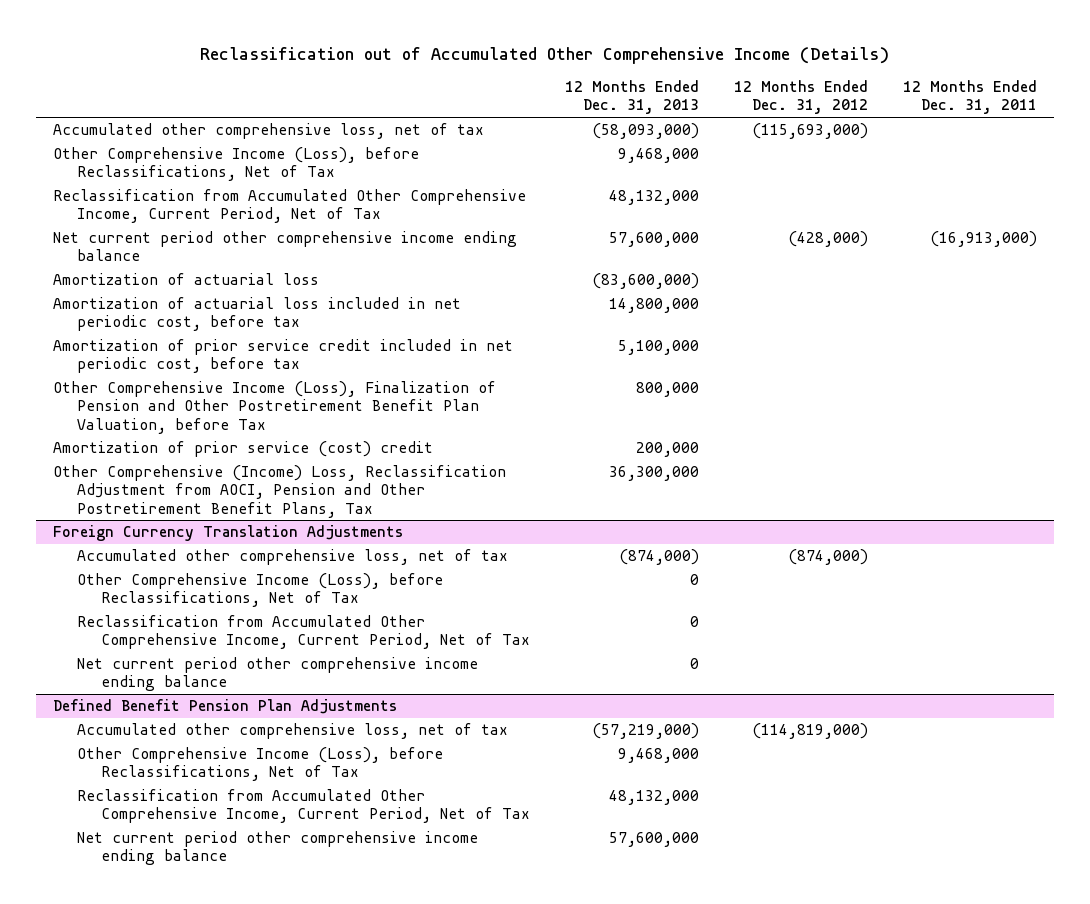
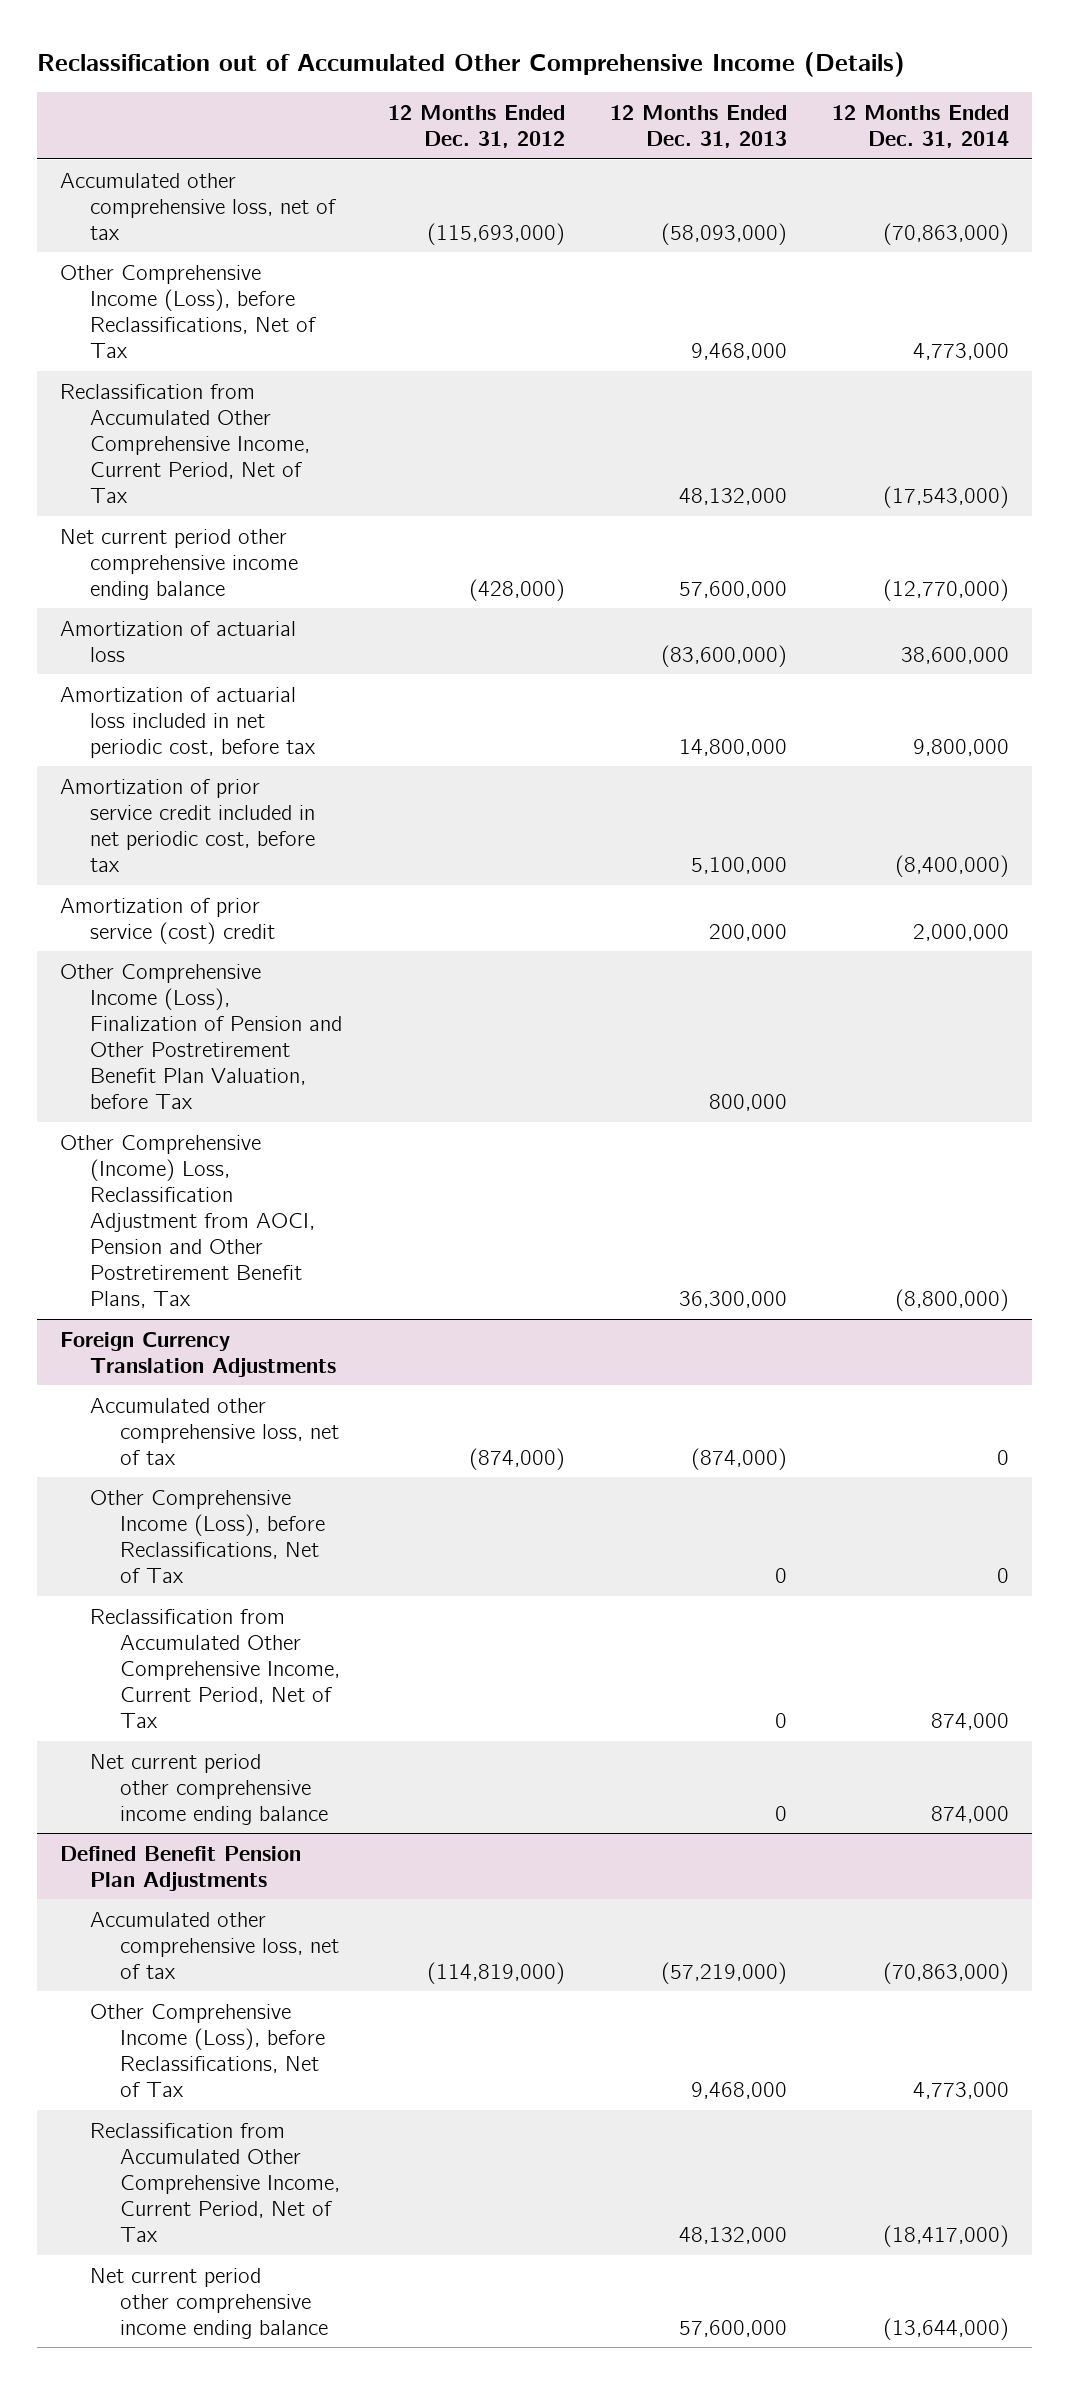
[902,80,1037,115] 12 Months Ended Dec. 31, 2011 -> none
none -> [832,104,1010,149] 12 Months Ended Dec. 31, 2014
[53,381,497,434] Other Comprehensive Income (Loss), Finalization of Pension and Other Postretirement Benefit Plan Valuation, before Tax -> [60,963,343,1110] Other Comprehensive Income (Loss), Finalization of Pension and Other Postretirement Benefit Plan Valuation, before Tax

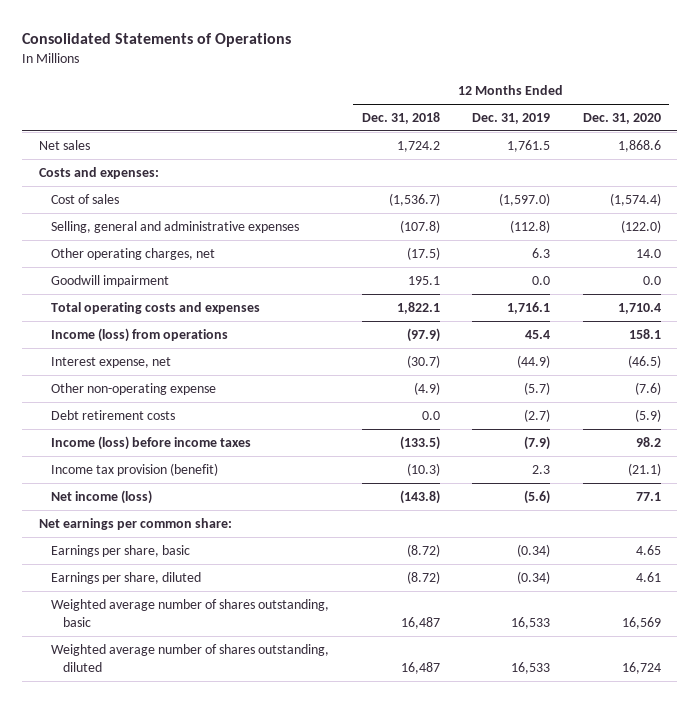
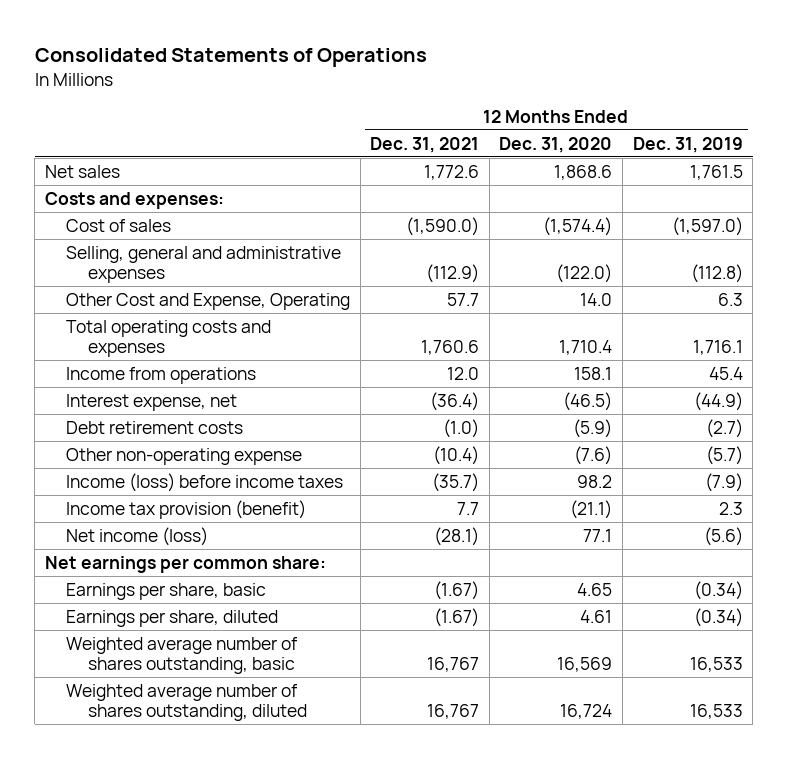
[361,112,440,125] Dec. 31, 2018 -> none
none -> [370,136,480,153] Dec. 31, 2021
[51,274,170,287] Goodwill impairment -> none
[51,247,216,260] Other operating charges, net -> [66,292,351,310] Other Cost and Expense, Operating
[51,327,229,342] Income (loss) from operations -> [66,366,257,384] Income from operations
[51,382,217,395] Other non-operating expense -> [66,447,303,465] Other non-operating expense

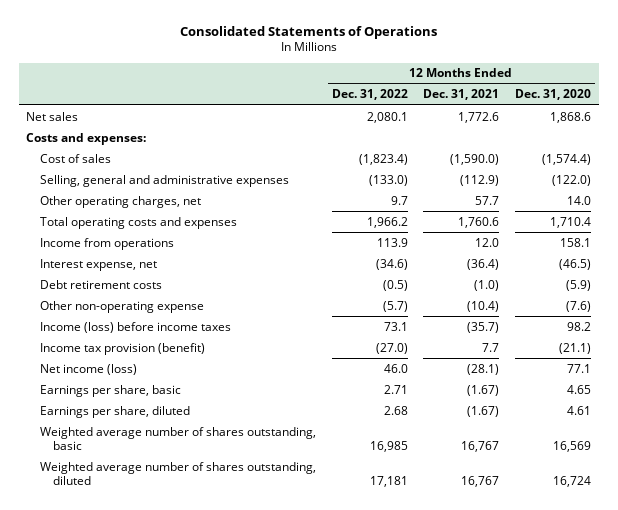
[632,136,743,153] Dec. 31, 2019 -> none
none -> [331,89,408,101] Dec. 31, 2022
[66,292,351,310] Other Cost and Expense, Operating -> [39,195,201,208] Other operating charges, net
[44,555,326,573] Net earnings per common share: -> none

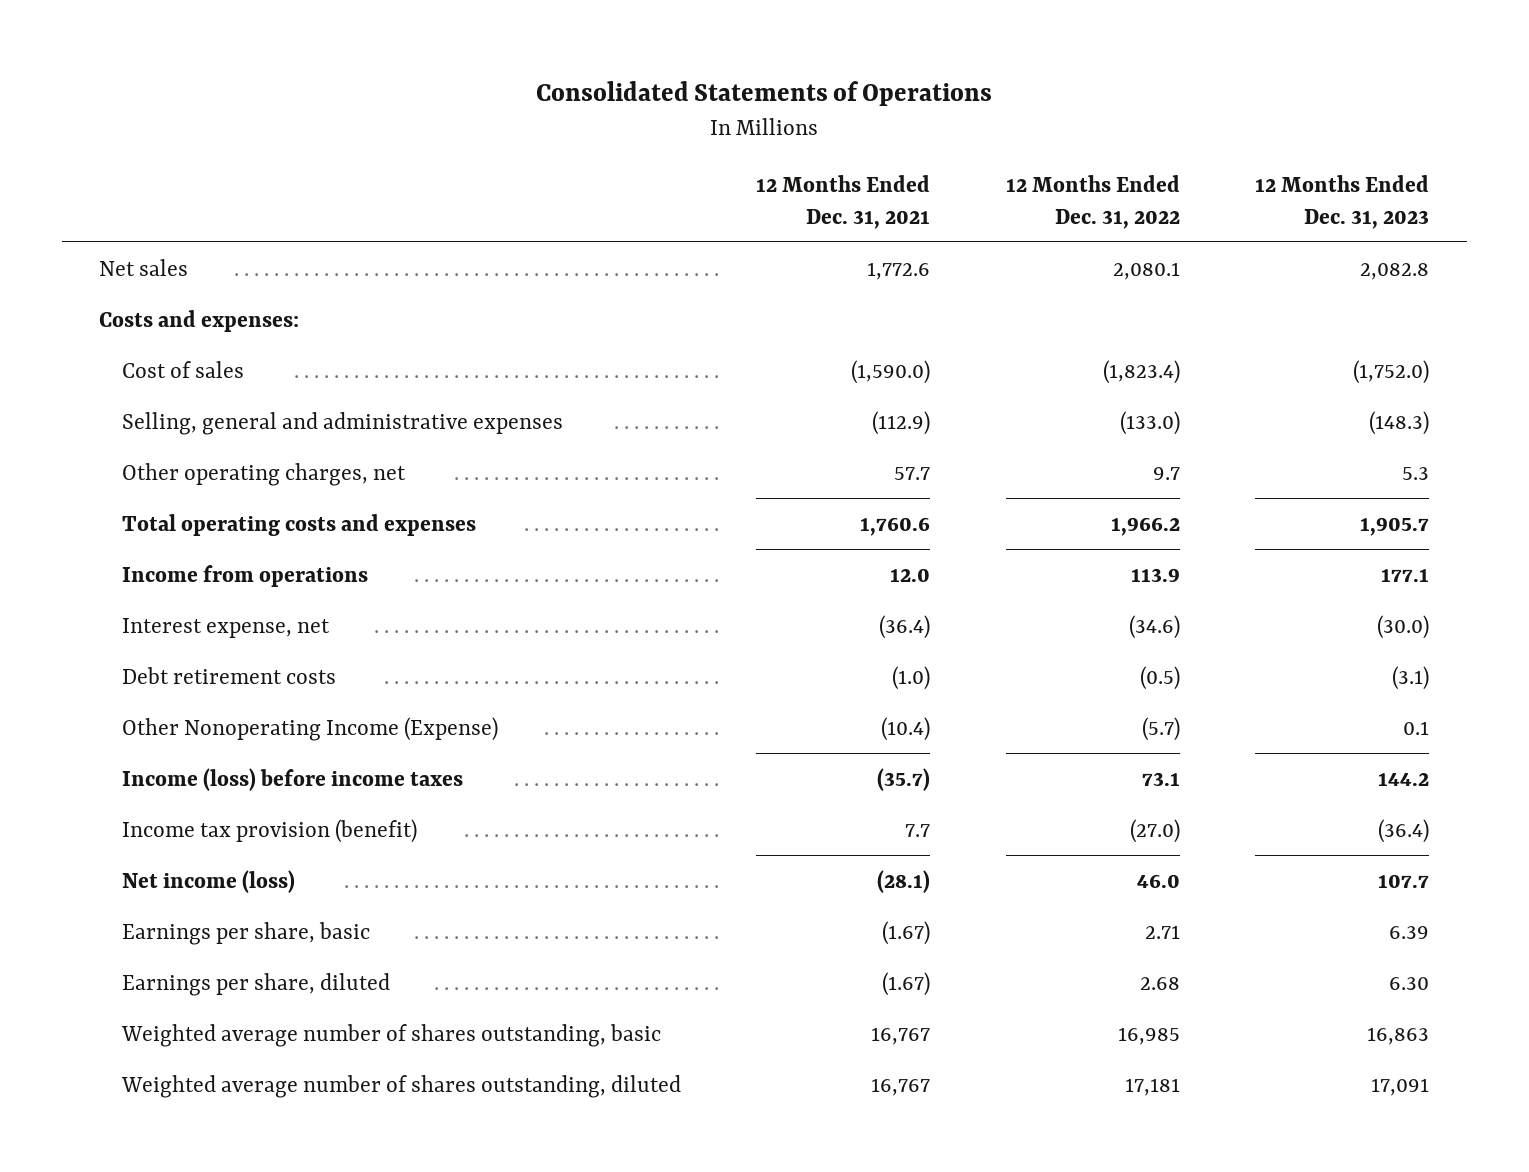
[515,89,592,101] Dec. 31, 2020 -> none
none -> [1255,175,1430,229] 12 Months Ended Dec. 31, 2023
[39,300,204,313] Other non-operating expense -> [121,716,498,741] Other Nonoperating Income (Expense)

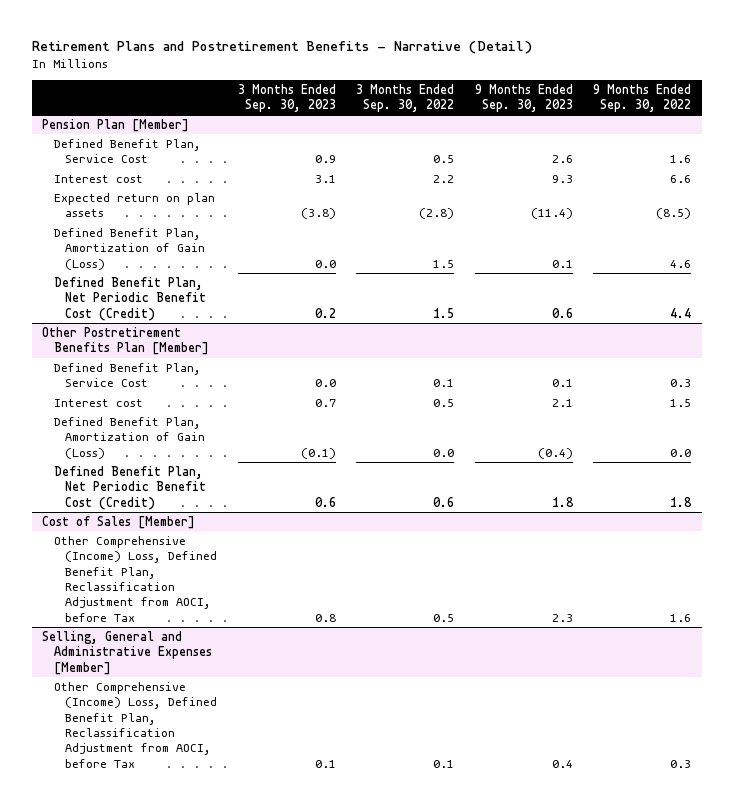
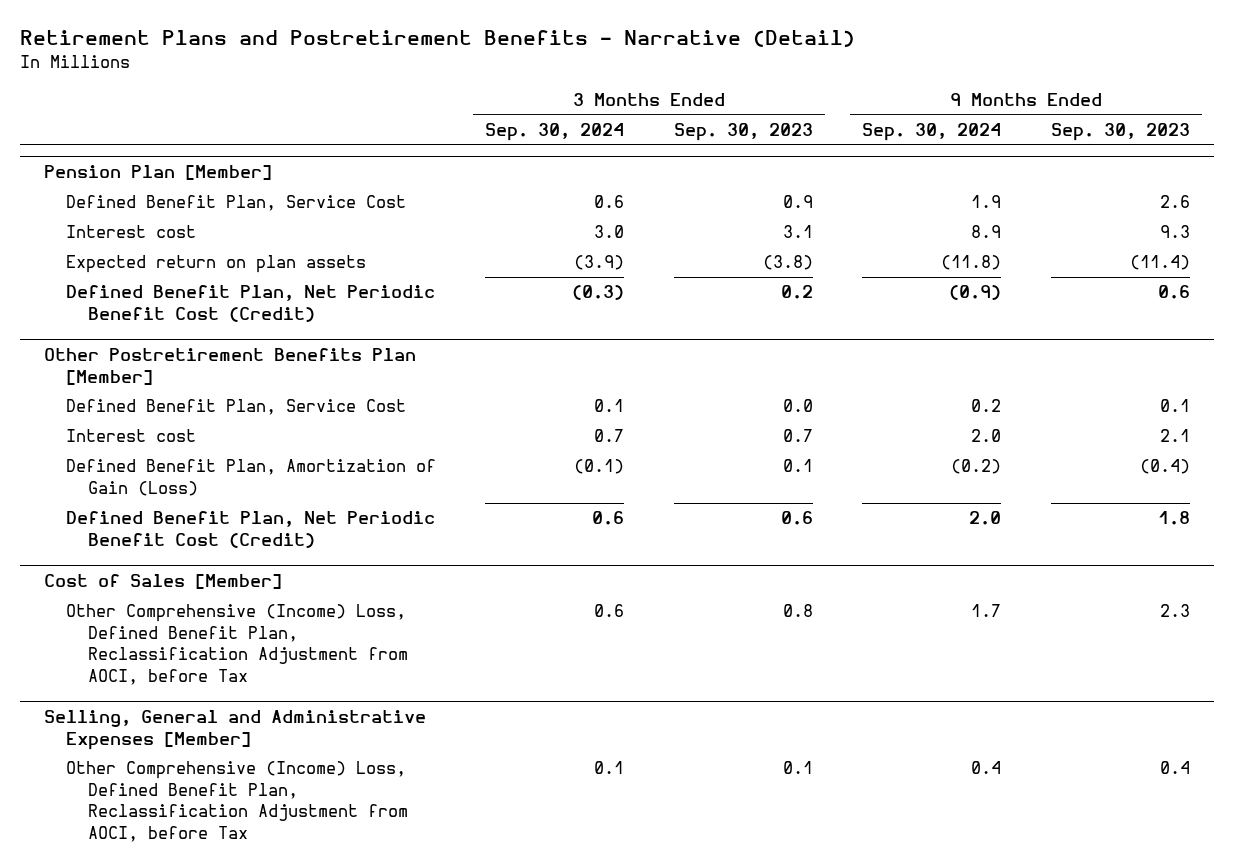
[356,83,455,113] 3 Months Ended Sep. 30, 2022 -> none
[593,83,692,113] 9 Months Ended Sep. 30, 2022 -> none
none -> [485,123,625,142] Sep. 30, 2024
none -> [862,123,1002,142] Sep. 30, 2024
[53,227,206,270] Defined Benefit Plan, Amortization of Gain (Loss) -> none
[300,447,336,459] (0.1) -> [782,459,813,473] 0.1

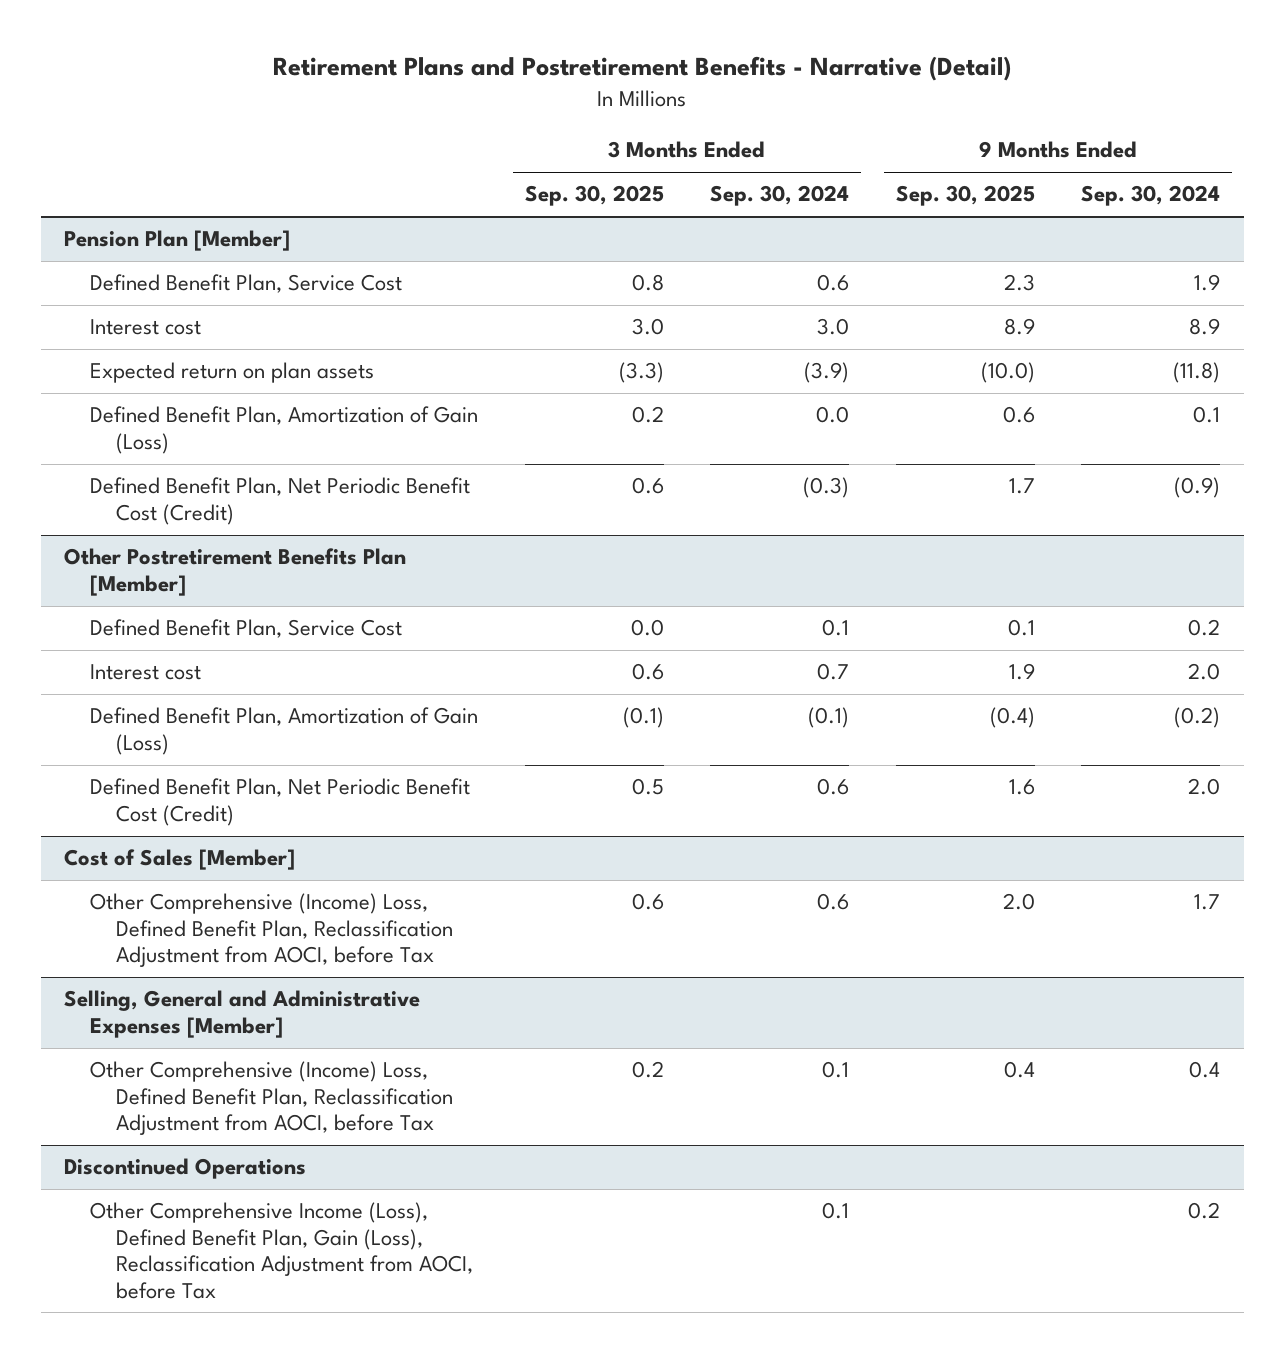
[673,123,813,142] Sep. 30, 2023 -> none
[1050,123,1190,142] Sep. 30, 2023 -> none
none -> [524,185,664,207] Sep. 30, 2025
none -> [895,185,1035,207] Sep. 30, 2025
none -> [90,406,479,454] Defined Benefit Plan, Amortization of Gain (Loss)
none -> [63,1158,306,1180] Discontinued Operations
none -> [90,1202,474,1299] Other Comprehensive Income (Loss), Defined Benefit Plan, Gain (Loss), Reclassification Adjustment from AOCI, before Tax

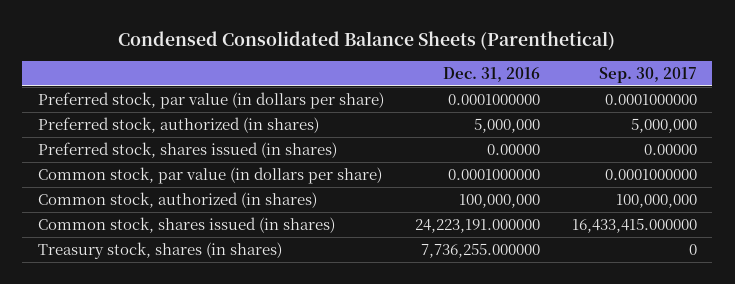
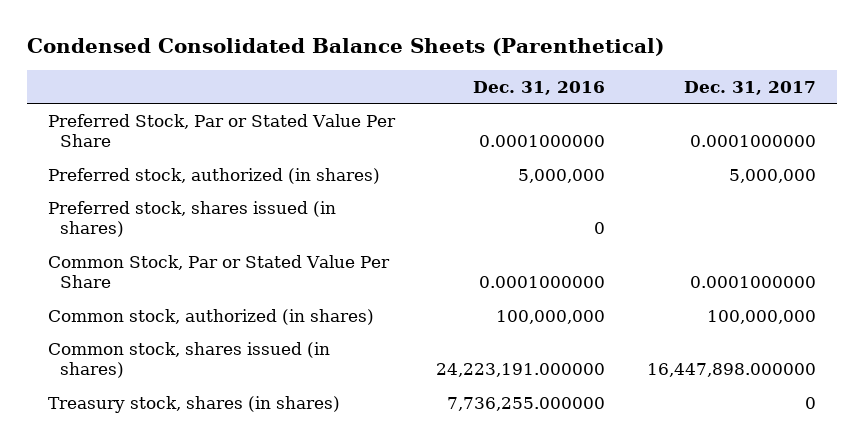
[598,66,697,83] Sep. 30, 2017 -> none
none -> [683,80,816,95] Dec. 31, 2017
[37,91,384,109] Preferred stock, par value (in dollars per share) -> [47,113,396,148] Preferred Stock, Par or Stated Value Per Share
[487,143,541,155] 0.00000 -> [594,222,606,235] 0
[37,166,382,184] Common stock, par value (in dollars per share) -> [47,254,390,289] Common Stock, Par or Stated Value Per Share

